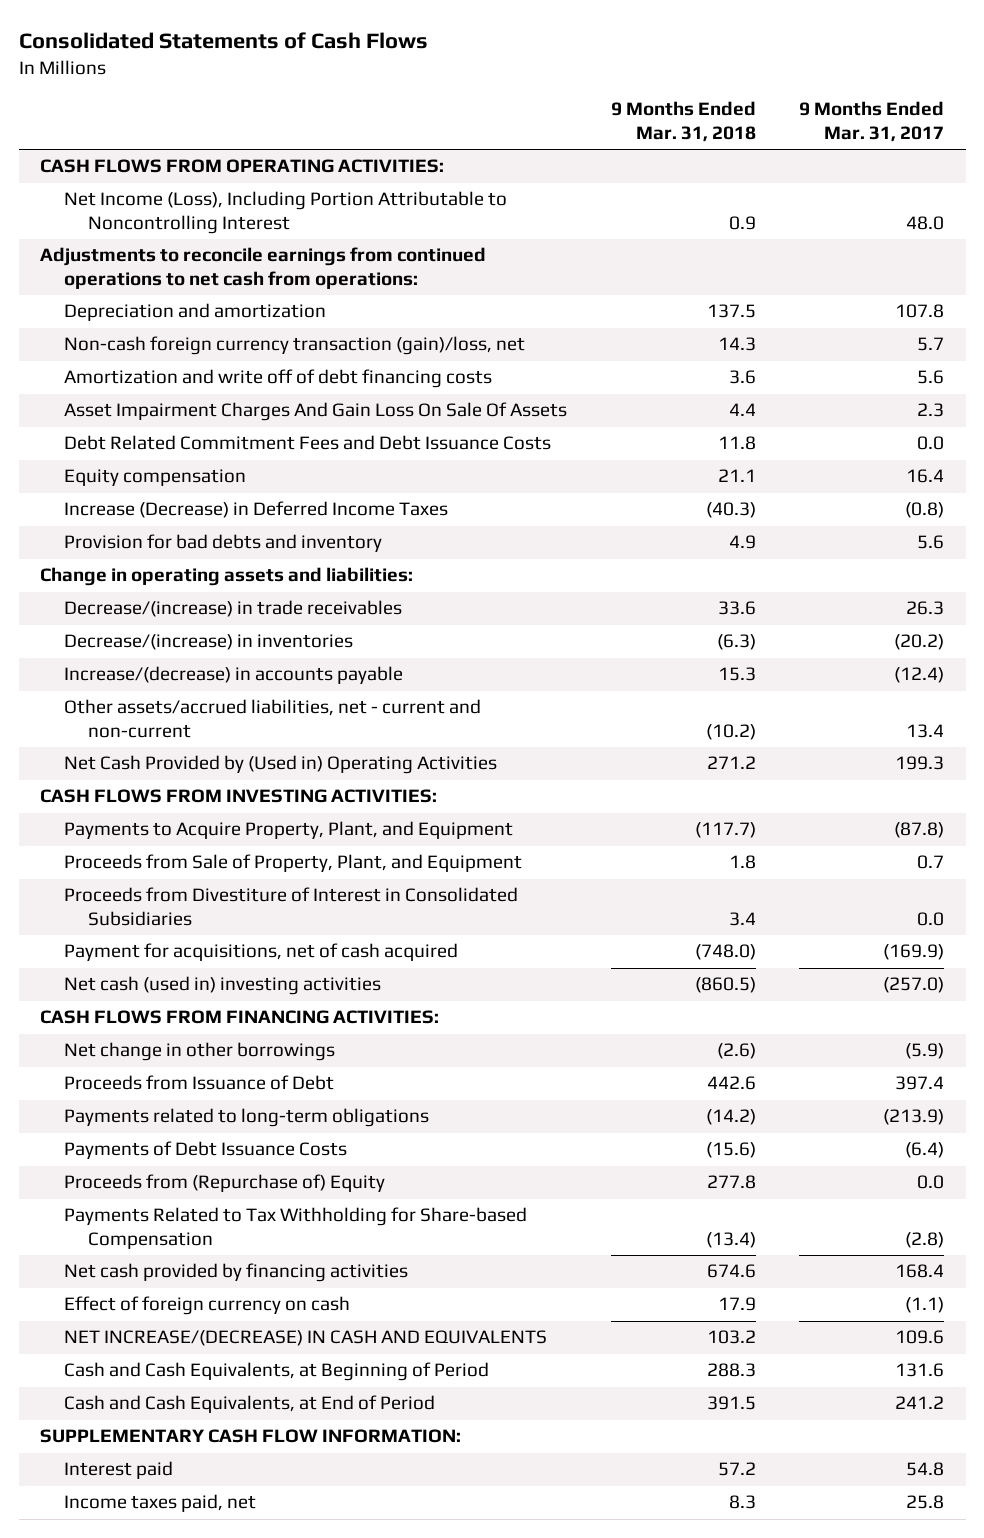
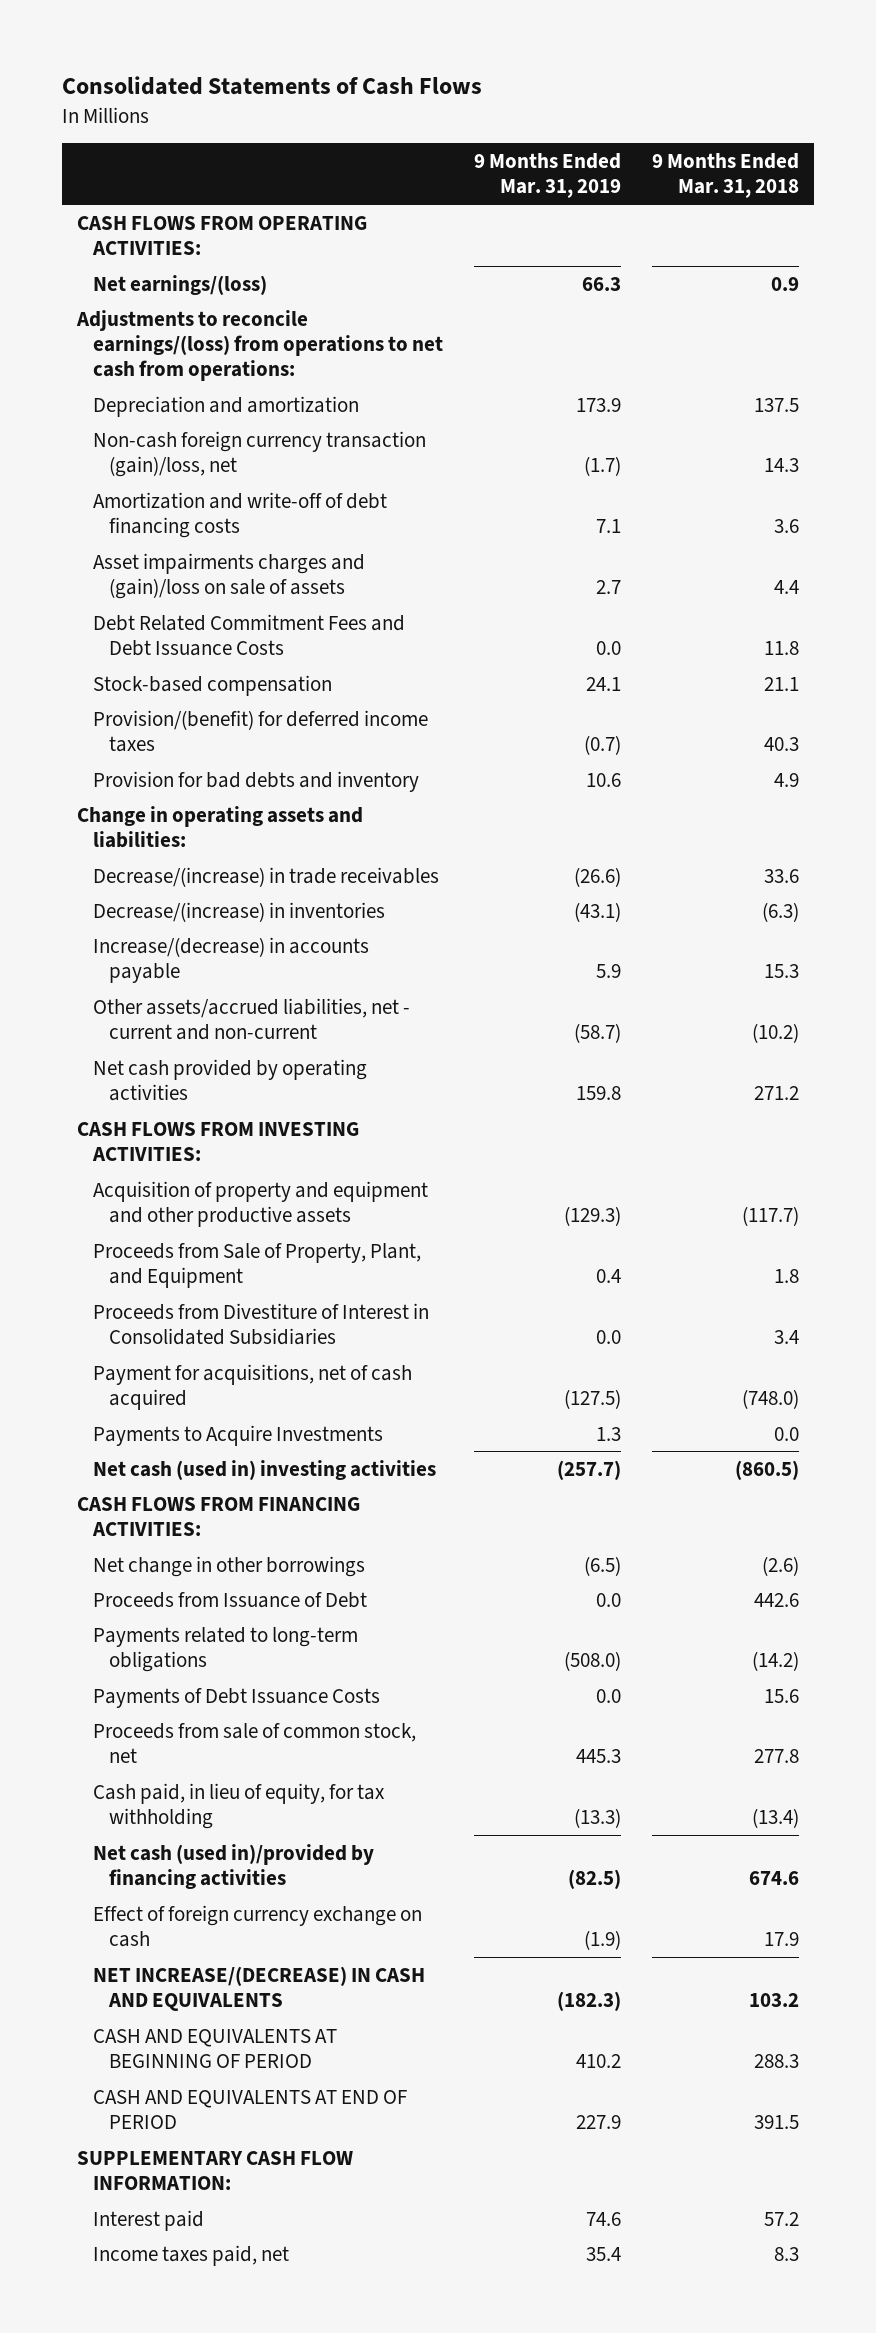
[799,101,945,143] 9 Months Ended Mar. 31, 2017 -> none
none -> [474,153,622,199] 9 Months Ended Mar. 31, 2019
[64,191,508,235] Net Income (Loss), Including Portion Attributable to Noncontrolling Interest -> [93,274,268,295] Net earnings/(loss)
[40,247,487,290] Adjustments to reconcile earnings from continued operations to net cash from operations: -> [76,309,444,382] Adjustments to reconcile earnings/(loss) from operations to net cash from operations:
[64,369,493,389] Amortization and write off of debt financing costs -> [93,491,388,538] Amortization and write-off of debt financing costs
[64,402,568,422] Asset Impairment Charges And Gain Loss On Sale Of Assets -> [93,552,366,599] Asset impairments charges and (gain)/loss on sale of assets
[64,469,247,487] Equity compensation -> [93,674,333,696] Stock-based compensation
[64,501,449,519] Increase (Decrease) in Deferred Income Taxes -> [93,709,429,752] Provision/(benefit) for deferred income taxes
[705,502,756,519] (40.3) -> [763,736,799,751] 40.3
[64,755,498,775] Net Cash Provided by (Used in) Operating Activities -> [93,1058,368,1101] Net cash provided by operating activities
[64,821,514,840] Payments to Acquire Property, Plant, and Equipment -> [93,1180,429,1227] Acquisition of property and equipment and other productive assets
none -> [93,1424,384,1446] Payments to Acquire Investments
[705,1142,756,1159] (15.6) -> [763,1688,799,1703] 15.6
[64,1174,386,1193] Proceeds from (Repurchase of) Equity -> [93,1722,417,1763] Proceeds from sale of common stock, net
[64,1207,528,1250] Payments Related to Tax Withholding for Share-based Compensation -> [93,1782,386,1829] Cash paid, in lieu of equity, for tax withholding
[64,1263,409,1283] Net cash provided by financing activities -> [93,1843,375,1889] Net cash (used in)/provided by financing activities
[64,1296,351,1316] Effect of foreign currency on cash -> [93,1904,423,1947] Effect of foreign currency exchange on cash
[64,1362,490,1382] Cash and Cash Equivalents, at Beginning of Period -> [93,2028,338,2068] CASH AND EQUIVALENTS AT BEGINNING OF PERIOD
[64,1395,436,1414] Cash and Cash Equivalents, at End of Period -> [93,2089,408,2129] CASH AND EQUIVALENTS AT END OF PERIOD

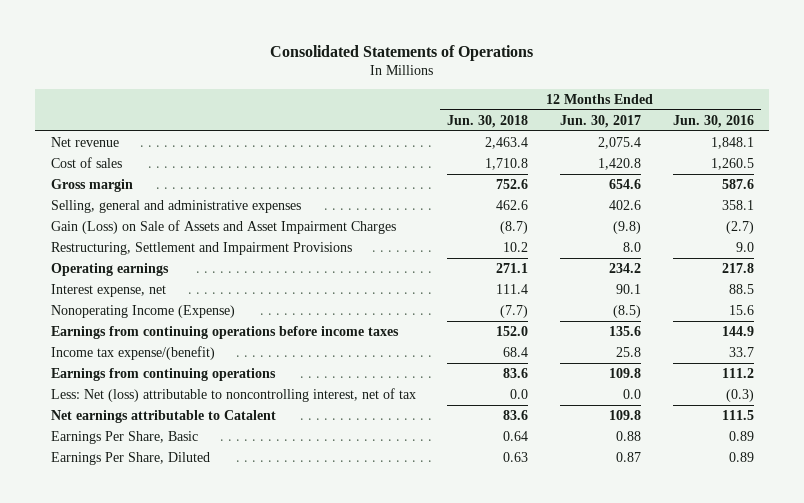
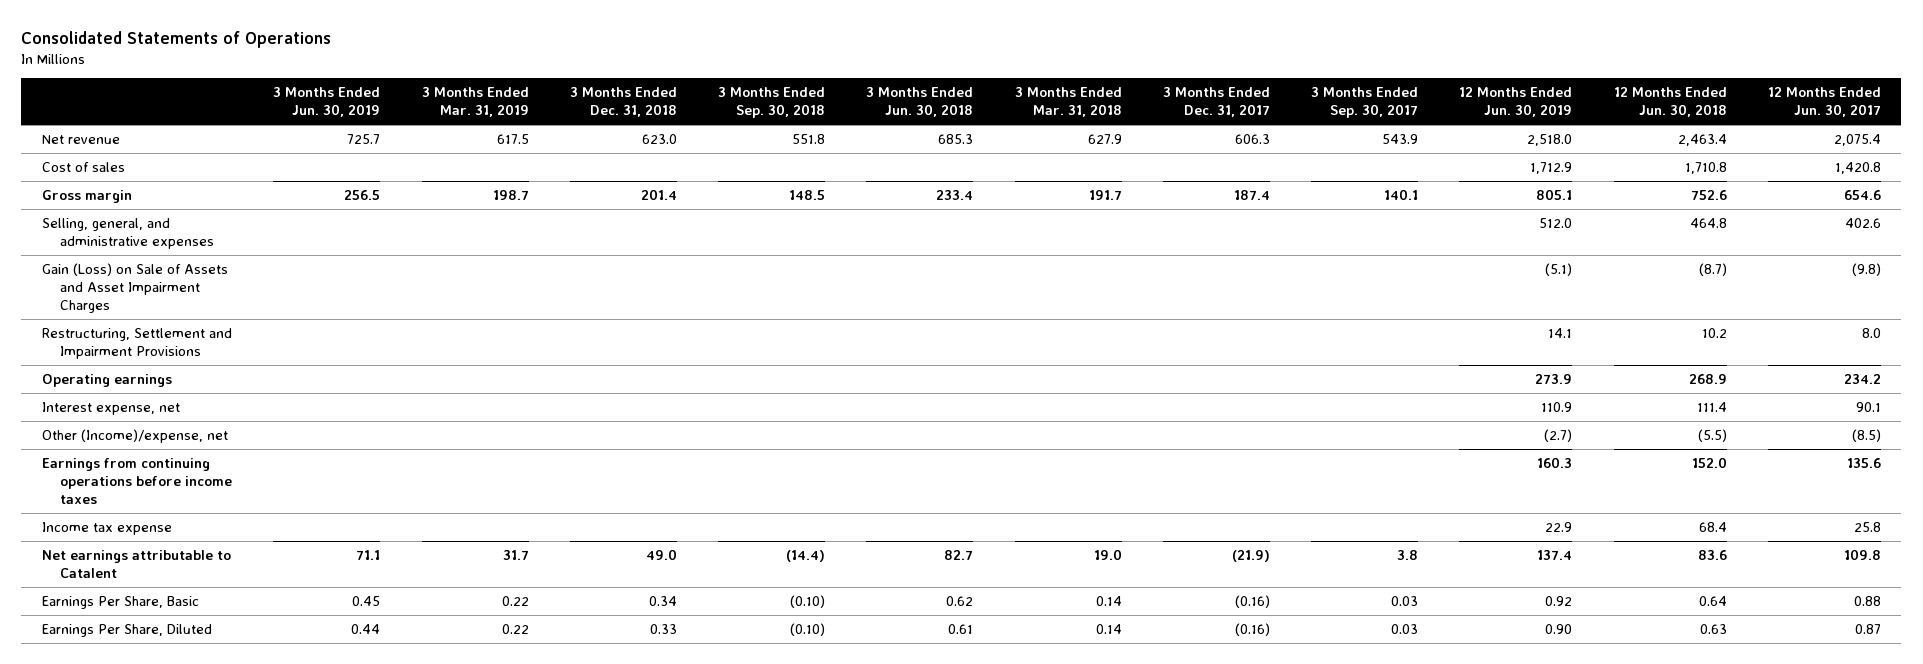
[672,114,754,128] Jun. 30, 2016 -> none
none -> [273,87,381,118] 3 Months Ended Jun. 30, 2019
none -> [421,87,529,118] 3 Months Ended Mar. 31, 2019
none -> [569,87,677,118] 3 Months Ended Dec. 31, 2018
none -> [718,87,826,119] 3 Months Ended Sep. 30, 2018
none -> [866,87,974,118] 3 Months Ended Jun. 30, 2018
none -> [1014,87,1122,118] 3 Months Ended Mar. 31, 2018
none -> [1162,87,1270,118] 3 Months Ended Dec. 31, 2017
none -> [1311,87,1419,119] 3 Months Ended Sep. 30, 2017
none -> [1459,87,1573,118] 12 Months Ended Jun. 30, 2019
[50,199,301,213] Selling, general and administrative expenses -> [41,218,215,250] Selling, general, and administrative expenses
[496,199,529,210] 462.6 -> [1689,218,1727,229] 464.8
[496,262,529,273] 271.1 -> [1688,374,1727,385] 268.9
[50,304,235,318] Nonoperating Income (Expense) -> [41,429,228,444] Other (Income)/expense, net
[500,304,529,318] (7.7) -> [1697,429,1727,443] (5.5)
[50,367,276,381] Earnings from continuing operations -> none
[50,387,416,402] Less: Net (loss) attributable to noncontrolling interest, net of tax -> none
[50,345,215,360] Income tax expense/(benefit) -> [41,522,172,536] Income tax expense

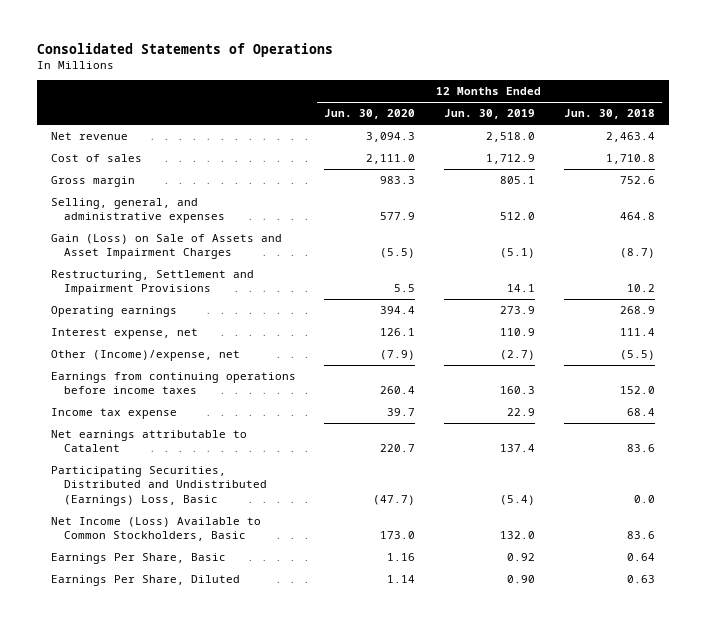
[273,87,381,118] 3 Months Ended Jun. 30, 2019 -> none
[421,87,529,118] 3 Months Ended Mar. 31, 2019 -> none
[569,87,677,118] 3 Months Ended Dec. 31, 2018 -> none
[718,87,826,119] 3 Months Ended Sep. 30, 2018 -> none
[866,87,974,118] 3 Months Ended Jun. 30, 2018 -> none
[1014,87,1122,118] 3 Months Ended Mar. 31, 2018 -> none
[1162,87,1270,118] 3 Months Ended Dec. 31, 2017 -> none
[1311,87,1419,119] 3 Months Ended Sep. 30, 2017 -> none
[1767,87,1881,118] 12 Months Ended Jun. 30, 2017 -> none
none -> [324,109,416,120] Jun. 30, 2020
none -> [50,465,268,506] Participating Securities, Distributed and Undistributed (Earnings) Loss, Basic
none -> [50,516,261,542] Net Income (Loss) Available to Common Stockholders, Basic

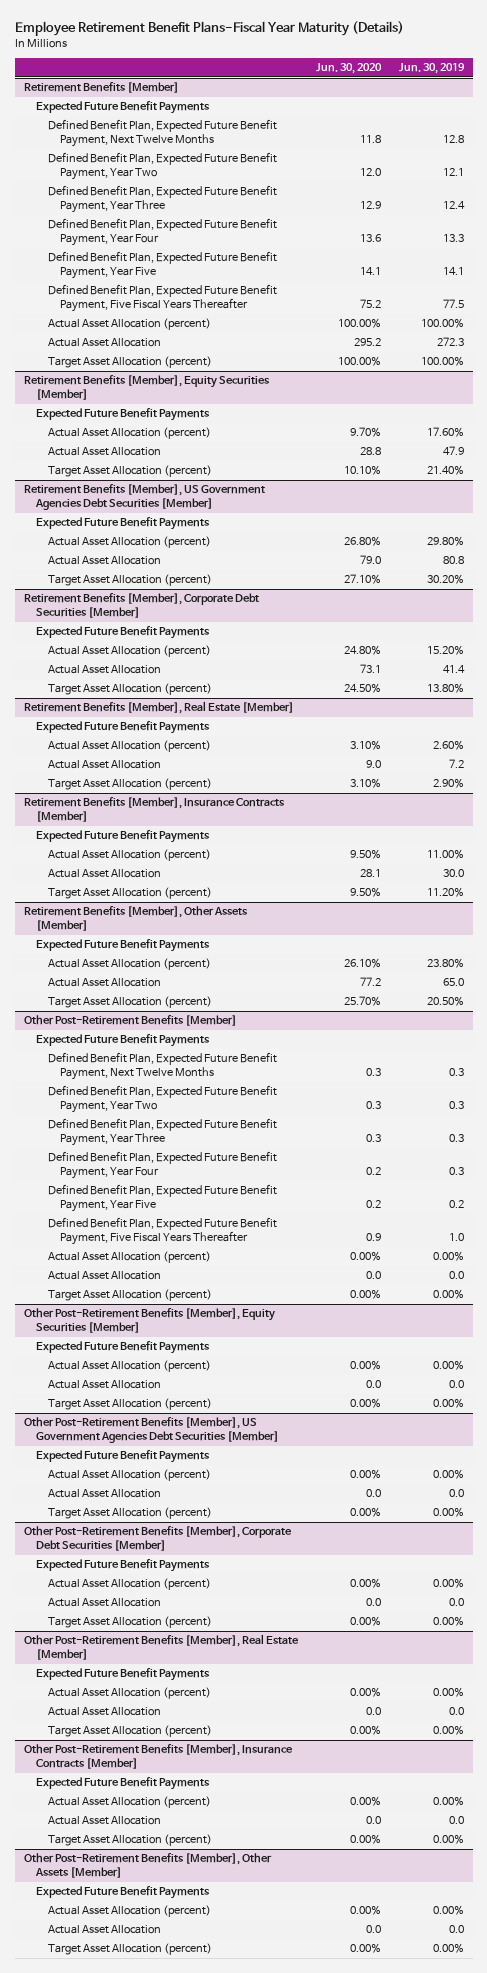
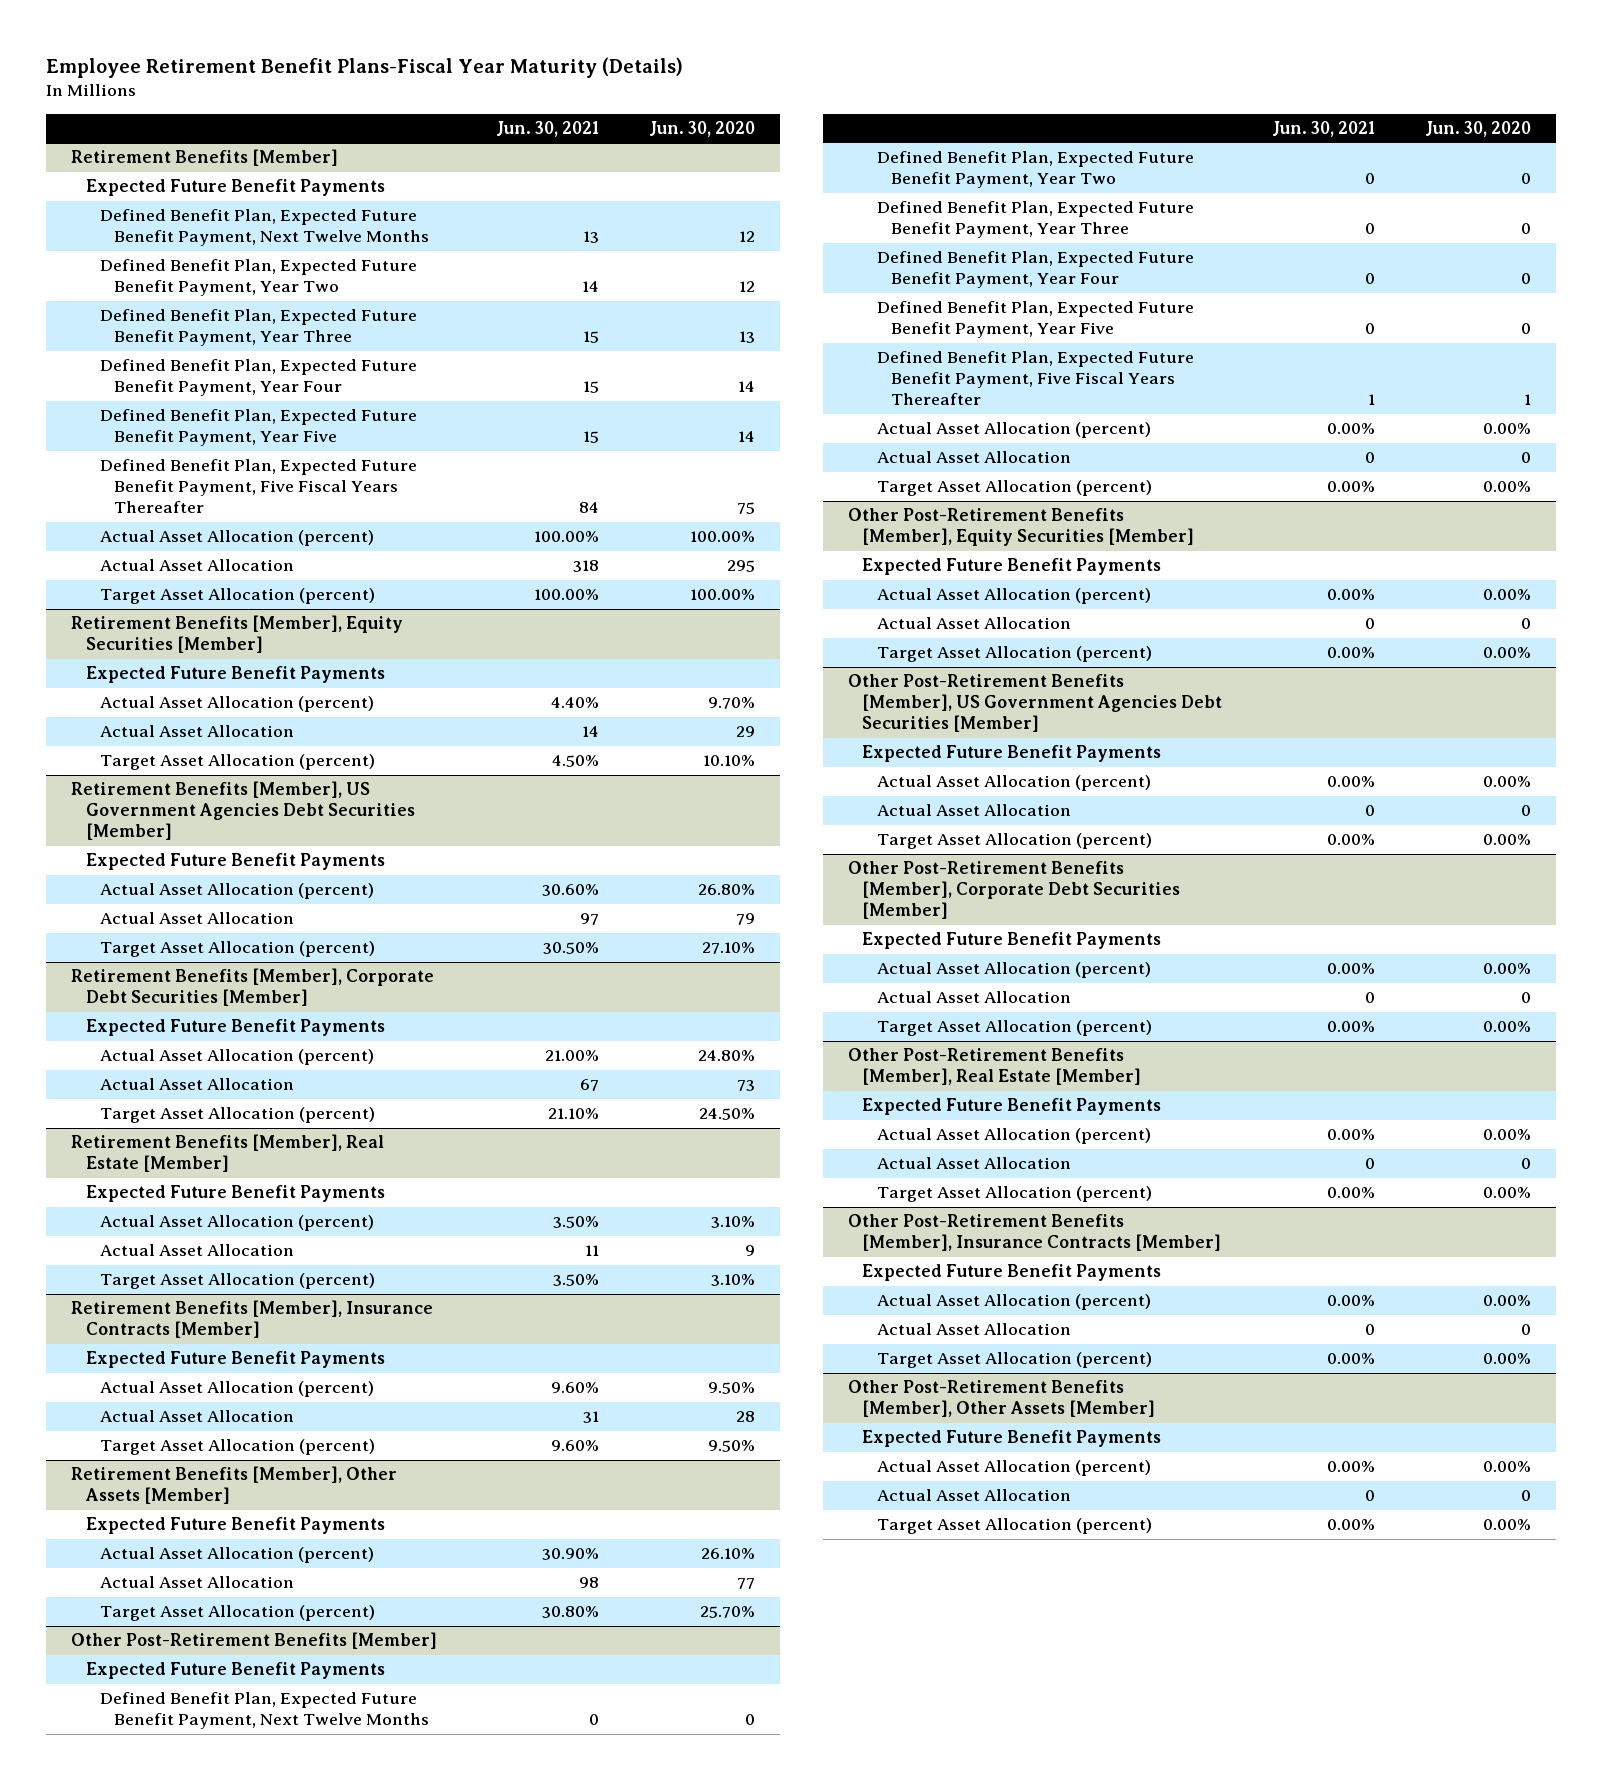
[398,63,465,75] Jun. 30, 2019 -> none
none -> [495,121,599,138] Jun. 30, 2021
[359,135,381,144] 11.8 -> [738,231,755,243] 12
[359,168,381,177] 12.0 -> [738,281,755,293] 12
[359,201,381,210] 12.9 -> [738,331,755,344] 13
[359,234,381,243] 13.6 -> [737,381,755,393] 14
[359,267,381,276] 14.1 -> [737,431,755,443] 14
[359,299,381,309] 75.2 -> [736,502,755,515] 75
[353,338,381,347] 295.2 -> [726,560,755,573] 295
[359,447,381,456] 28.8 -> [735,726,755,738] 29
[359,555,381,565] 79.0 -> [735,913,755,926] 79
[359,664,381,674] 73.1 -> [736,1080,755,1092] 73
[365,760,381,769] 9.0 -> [744,1245,755,1257] 9
[359,869,381,878] 28.1 -> [735,1411,755,1423] 28
[359,977,381,987] 77.2 -> [736,1578,755,1590] 77
[365,1068,381,1077] 0.3 -> [744,1714,755,1726] 0
[365,1101,381,1110] 0.3 -> [1521,173,1532,185] 0
[365,1134,381,1143] 0.3 -> [1521,223,1532,235] 0
[365,1167,381,1176] 0.2 -> [1521,273,1532,285] 0
[365,1200,381,1209] 0.2 -> [1521,323,1532,335] 0
[365,1233,381,1242] 0.9 -> [1524,394,1532,406] 1
[365,1271,381,1280] 0.0 -> [1521,452,1532,464] 0
[365,1380,381,1389] 0.0 -> [1521,618,1532,630] 0
[365,1489,381,1498] 0.0 -> [1521,805,1532,817] 0
[365,1598,381,1607] 0.0 -> [1521,992,1532,1004] 0
[365,1707,381,1716] 0.0 -> [1521,1158,1532,1170] 0
[365,1816,381,1825] 0.0 -> [1521,1324,1532,1336] 0
[365,1925,381,1934] 0.0 -> [1521,1490,1532,1502] 0

